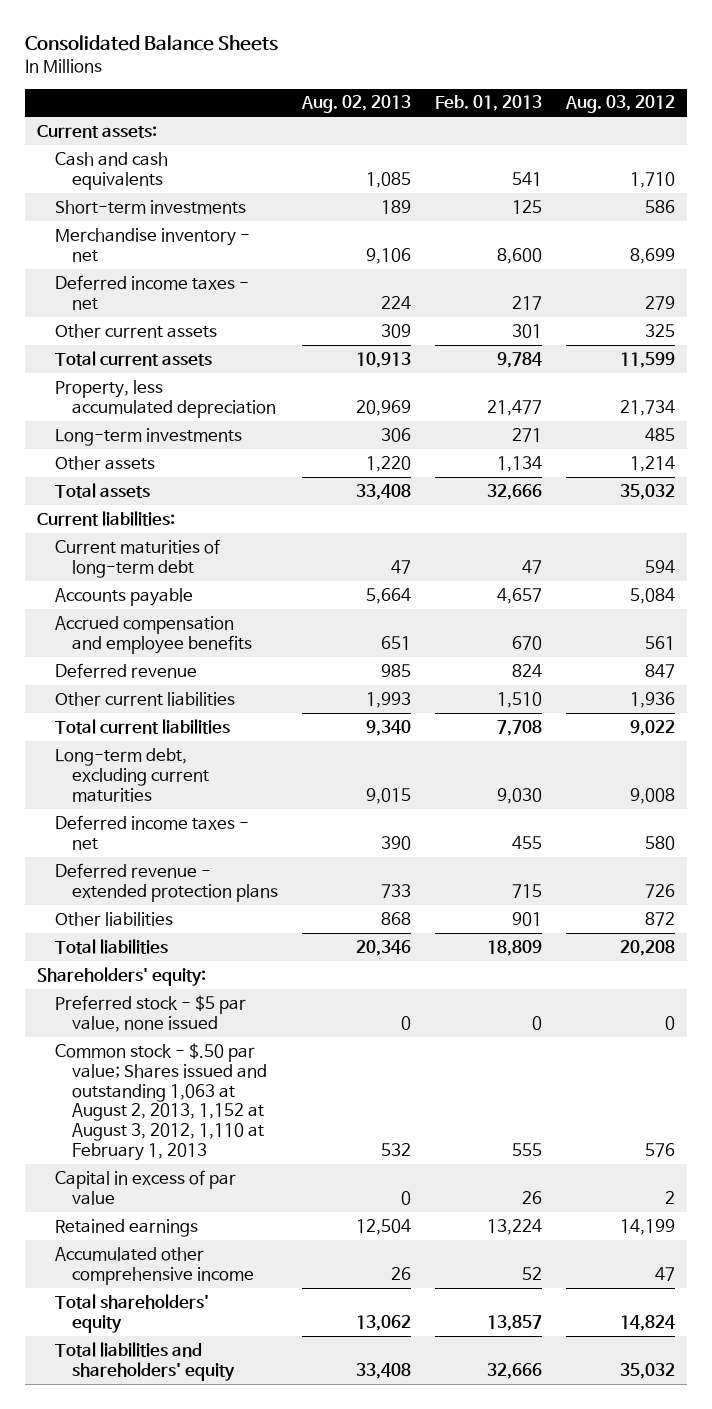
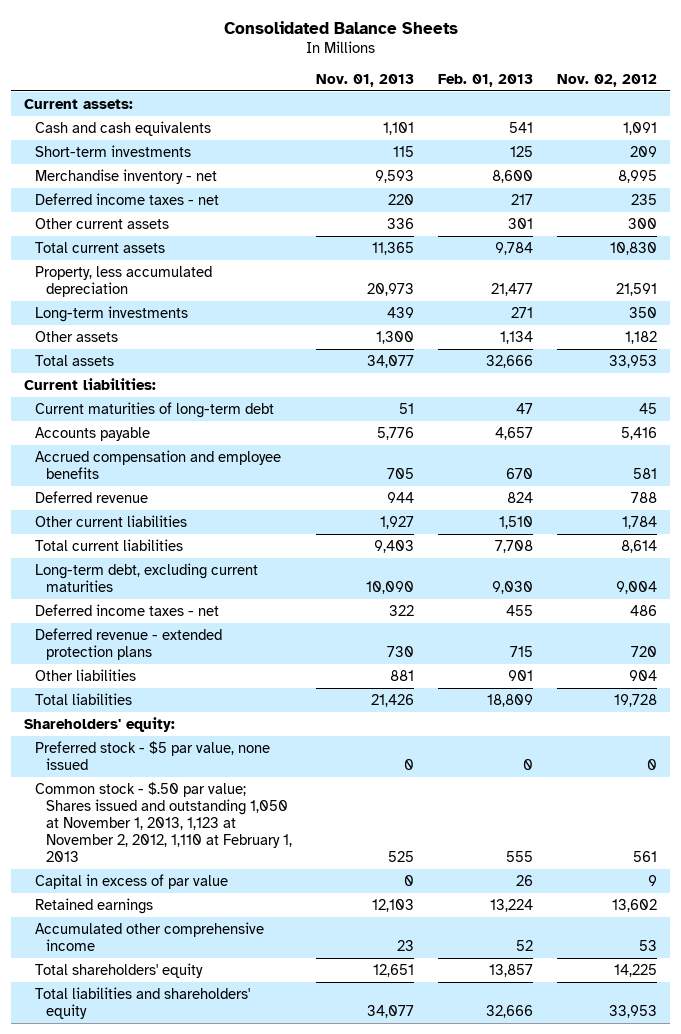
[301,95,412,114] Aug. 02, 2013 -> none
[564,95,675,114] Aug. 03, 2012 -> none
none -> [315,73,414,87] Nov. 01, 2013
none -> [557,73,658,87] Nov. 02, 2012
[54,1042,268,1162] Common stock - $.50 par value; Shares issued and outstanding 1,063 at August 2, 2013, 1,152 at August 3, 2012, 1,110 at February 1, 2013 -> [34,781,292,863] Common stock - $.50 par value; Shares issued and outstanding 1,050 at November 1, 2013, 1,123 at November 2, 2012, 1,110 at February 1, 2013

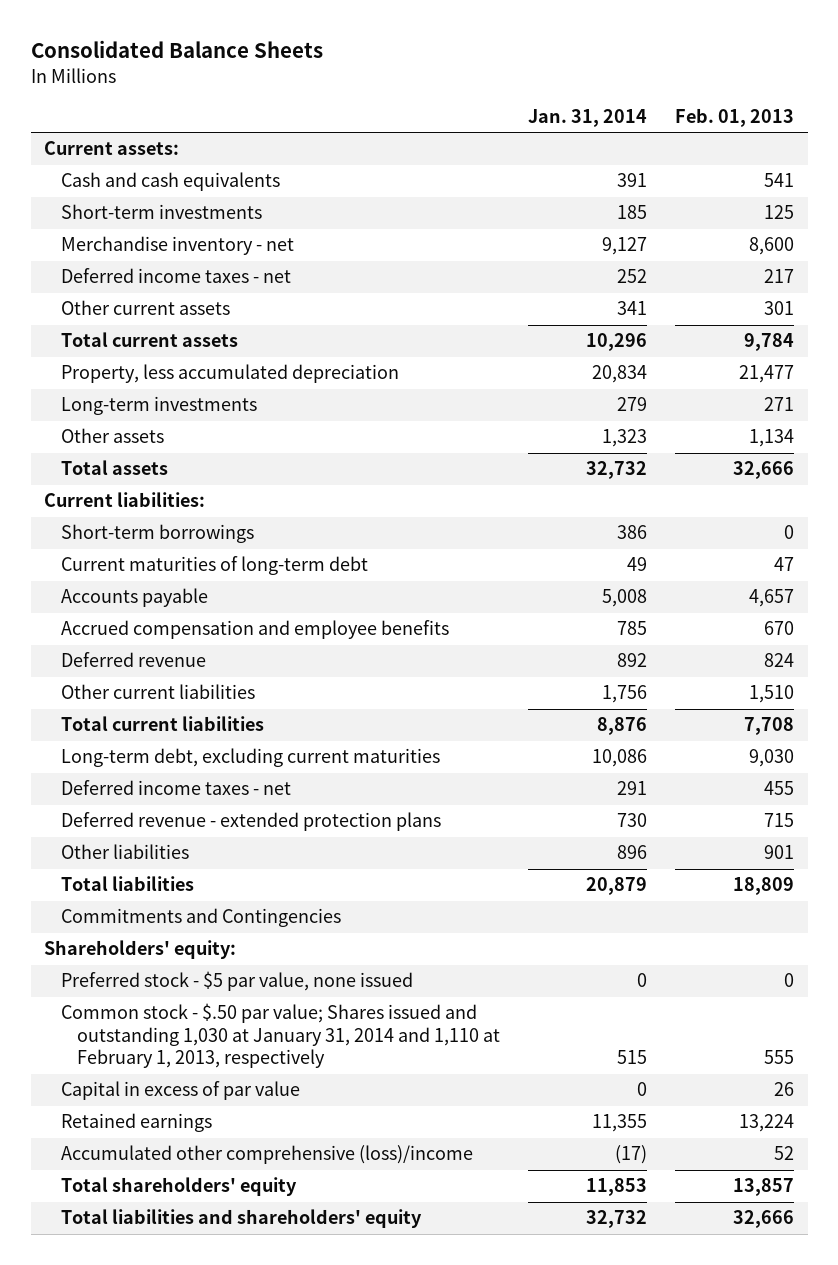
[315,73,414,87] Nov. 01, 2013 -> none
[557,73,658,87] Nov. 02, 2012 -> none
none -> [528,109,648,128] Jan. 31, 2014
none -> [60,524,254,544] Short-term borrowings
none -> [60,908,341,928] Commitments and Contingencies
[34,781,292,863] Common stock - $.50 par value; Shares issued and outstanding 1,050 at November 1, 2013, 1,123 at November 2, 2012, 1,110 at February 1, 2013 -> [60,1003,501,1069] Common stock - $.50 par value; Shares issued and outstanding 1,030 at January 31, 2014 and 1,110 at February 1, 2013, respectively
[34,921,264,951] Accumulated other comprehensive income -> [60,1145,473,1165] Accumulated other comprehensive (loss)/income

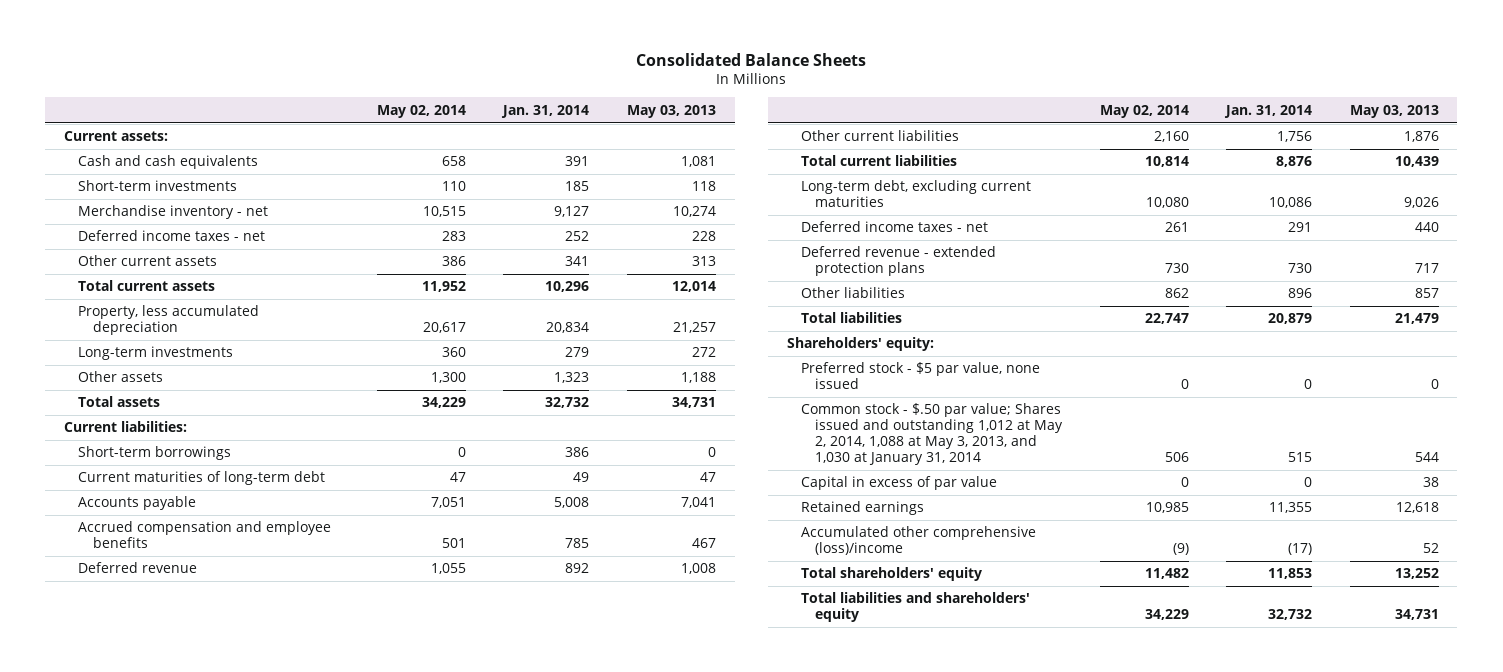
[674,108,794,128] Feb. 01, 2013 -> none
none -> [377,104,467,118] May 02, 2014
none -> [626,104,716,118] May 03, 2013
[60,908,341,928] Commitments and Contingencies -> none
[60,1003,501,1069] Common stock - $.50 par value; Shares issued and outstanding 1,030 at January 31, 2014 and 1,110 at February 1, 2013, respectively -> [800,403,1064,466] Common stock - $.50 par value; Shares issued and outstanding 1,012 at May 2, 2014, 1,088 at May 3, 2013, and 1,030 at January 31, 2014

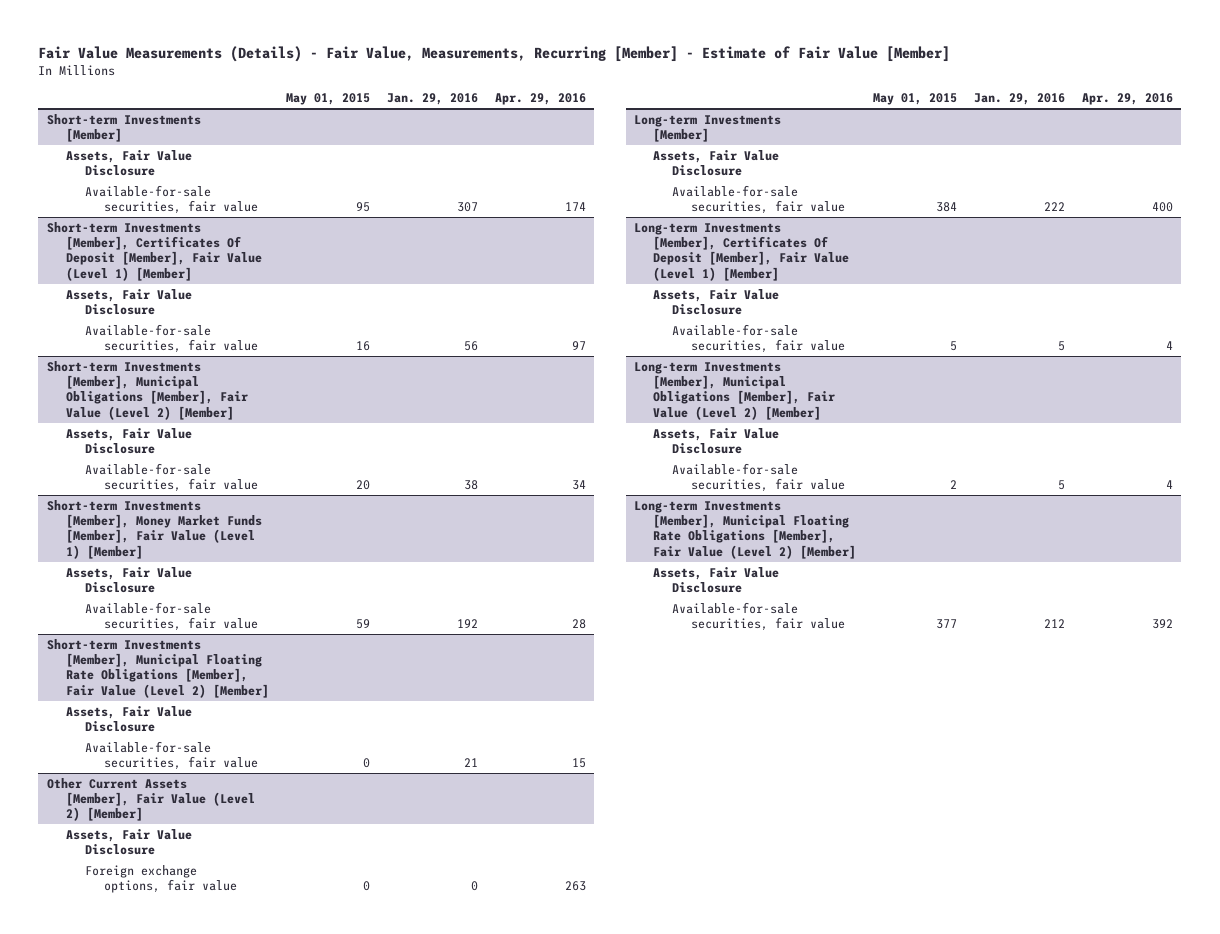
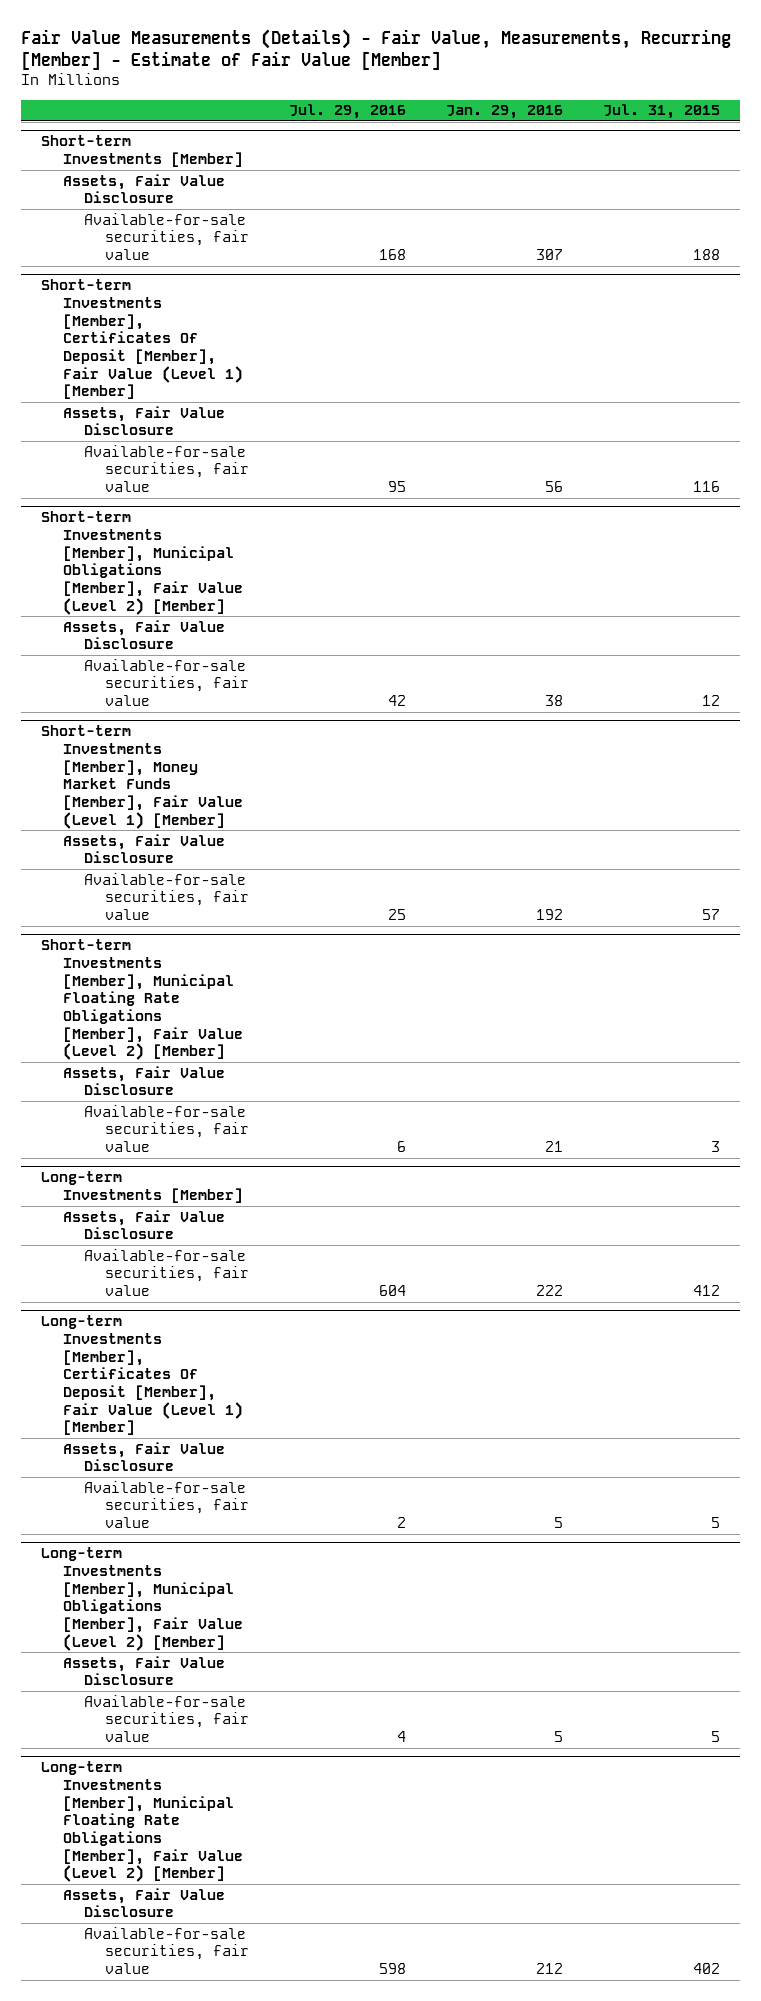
[285,93,370,106] May 01, 2015 -> none
[494,93,586,106] Apr. 29, 2016 -> none
none -> [289,104,407,120] Jul. 29, 2016
none -> [603,104,721,120] Jul. 31, 2015
[46,777,256,822] Other Current Assets [Member], Fair Value (Level 2) [Member] -> none
[66,828,193,856] Assets, Fair Value Disclosure -> none
[85,864,238,894] Foreign exchange options, fair value -> none

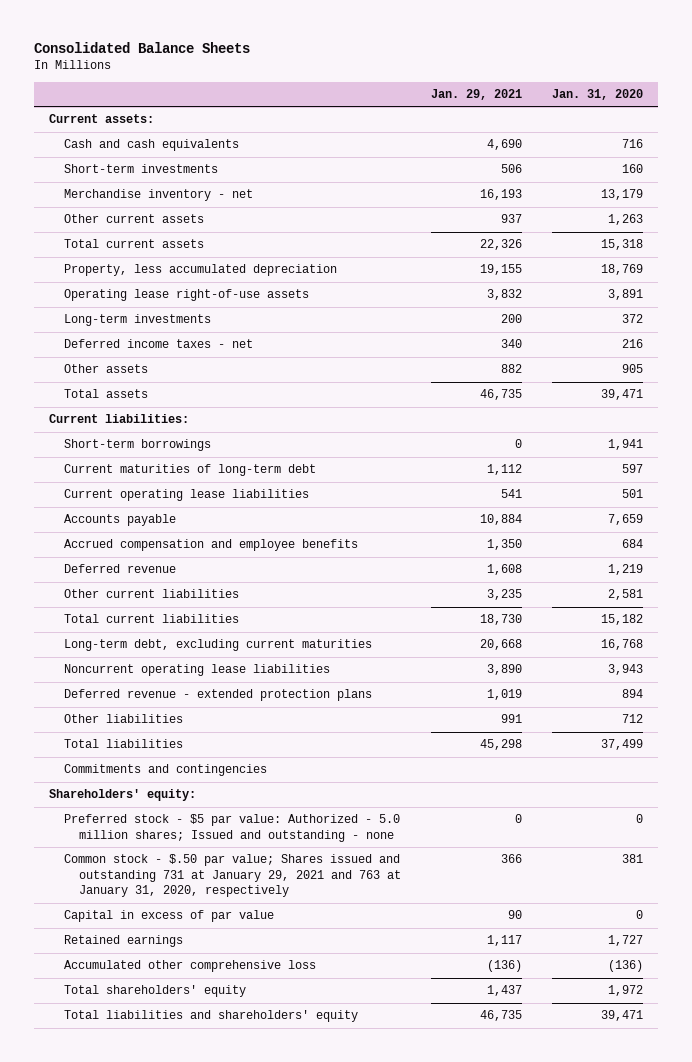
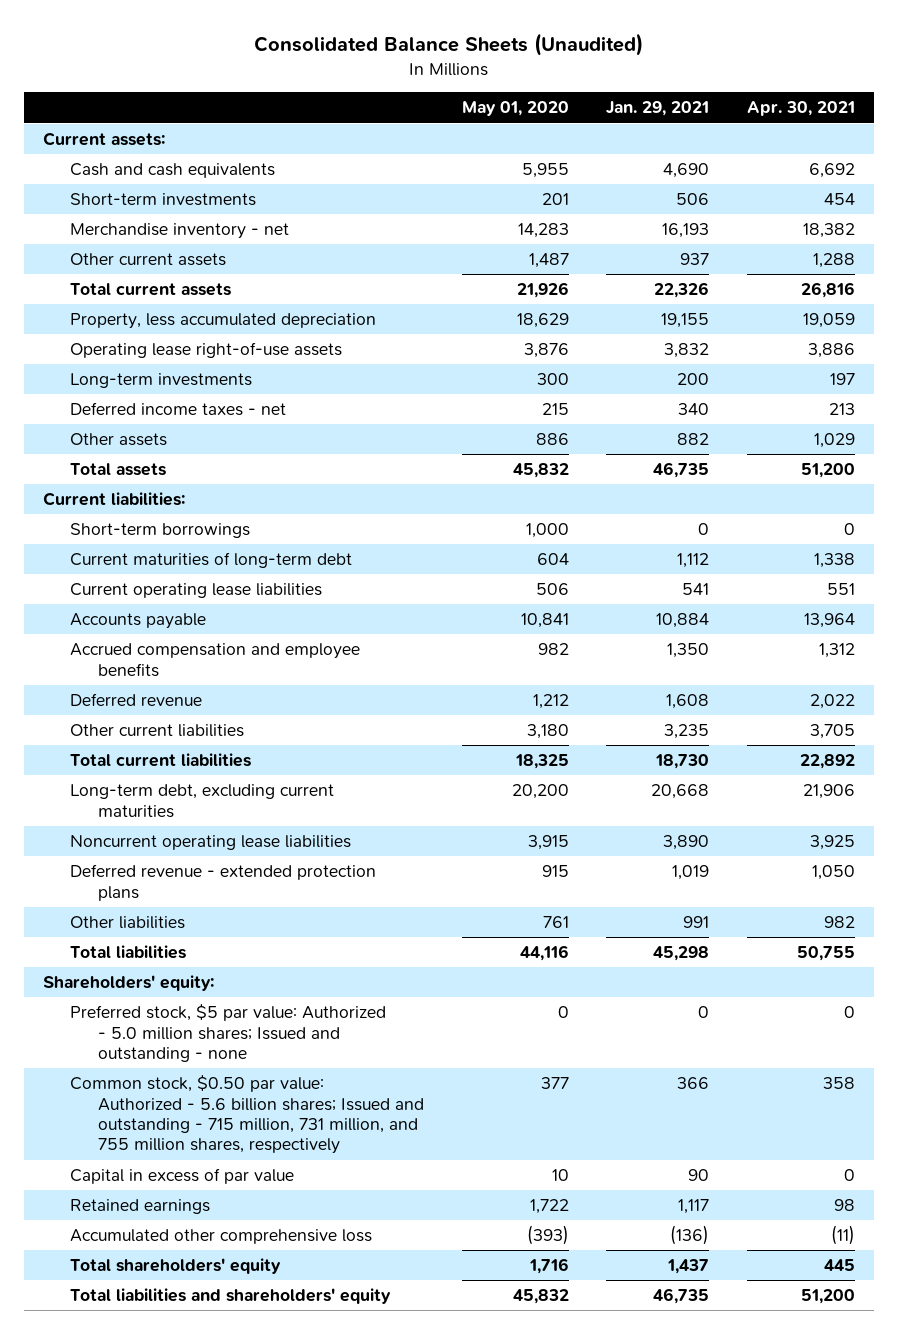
[33,41,250,53] Consolidated Balance Sheets -> [253,33,643,57] Consolidated Balance Sheets (Unaudited)
[552,88,644,100] Jan. 31, 2020 -> none
none -> [461,101,569,117] May 01, 2020
none -> [747,101,856,117] Apr. 30, 2021
[64,764,268,777] Commitments and contingencies -> none
[64,814,401,842] Preferred stock - $5 par value: Authorized - 5.0 million shares; Issued and outstanding - none -> [70,1004,387,1062] Preferred stock, $5 par value: Authorized - 5.0 million shares; Issued and outstanding - none
[64,854,402,898] Common stock - $.50 par value; Shares issued and outstanding 731 at January 29, 2021 and 763 at January 31, 2020, respectively -> [70,1075,424,1155] Common stock, $0.50 par value: Authorized - 5.6 billion shares; Issued and outstanding - 715 million, 731 million, and 755 million shares, respectively

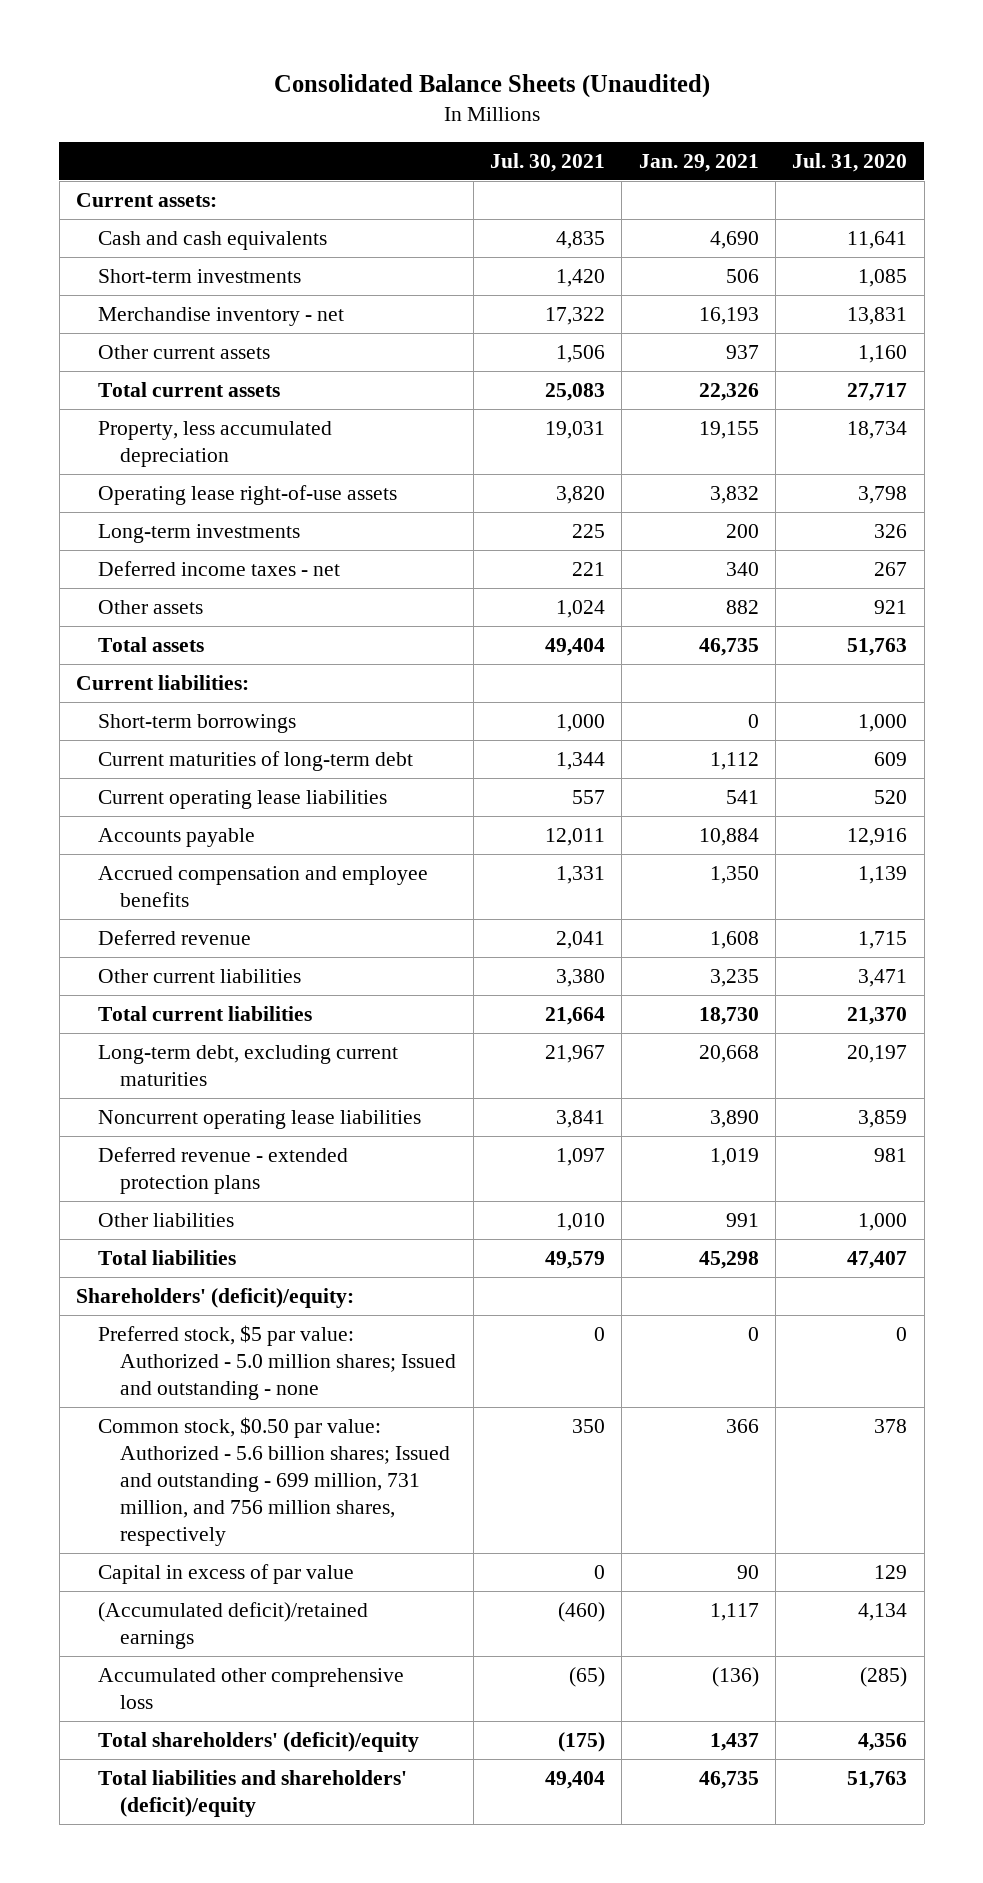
[461,101,569,117] May 01, 2020 -> none
[747,101,856,117] Apr. 30, 2021 -> none
none -> [489,153,605,173] Jul. 30, 2021
none -> [792,153,908,173] Jul. 31, 2020
[42,975,214,992] Shareholders' equity: -> [75,1287,354,1308] Shareholders' (deficit)/equity:
[70,1075,424,1155] Common stock, $0.50 par value: Authorized - 5.6 billion shares; Issued and outstanding - 715 million, 731 million, and 755 million shares, respectively -> [98,1416,451,1546] Common stock, $0.50 par value: Authorized - 5.6 billion shares; Issued and outstanding - 699 million, 731 million, and 756 million shares, respectively
[70,1199,211,1215] Retained earnings -> [98,1601,369,1649] (Accumulated deficit)/retained earnings
[70,1258,282,1275] Total shareholders' equity -> [98,1731,420,1752] Total shareholders' (deficit)/equity
[70,1288,392,1305] Total liabilities and shareholders' equity -> [98,1769,408,1817] Total liabilities and shareholders' (deficit)/equity

